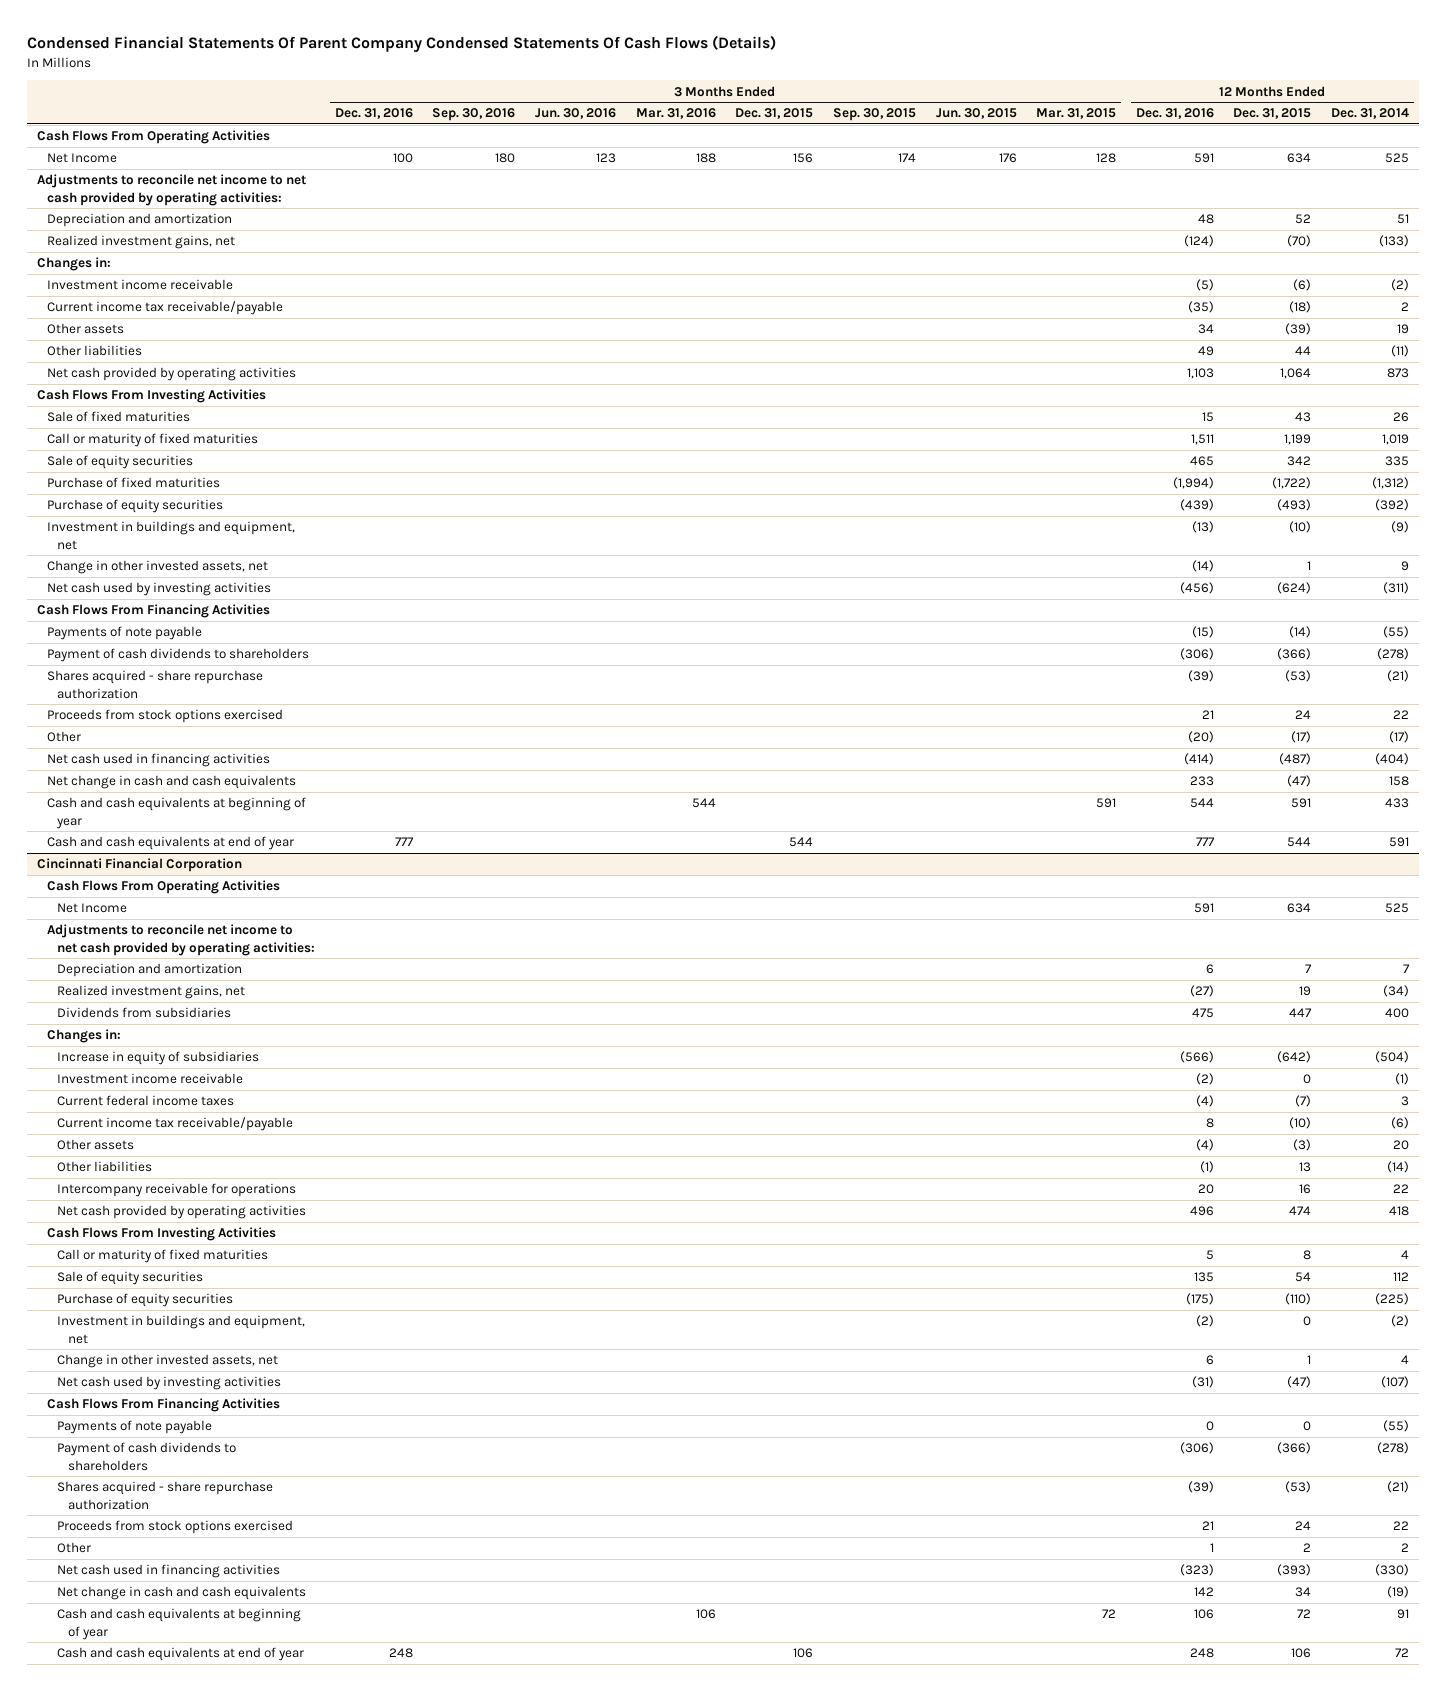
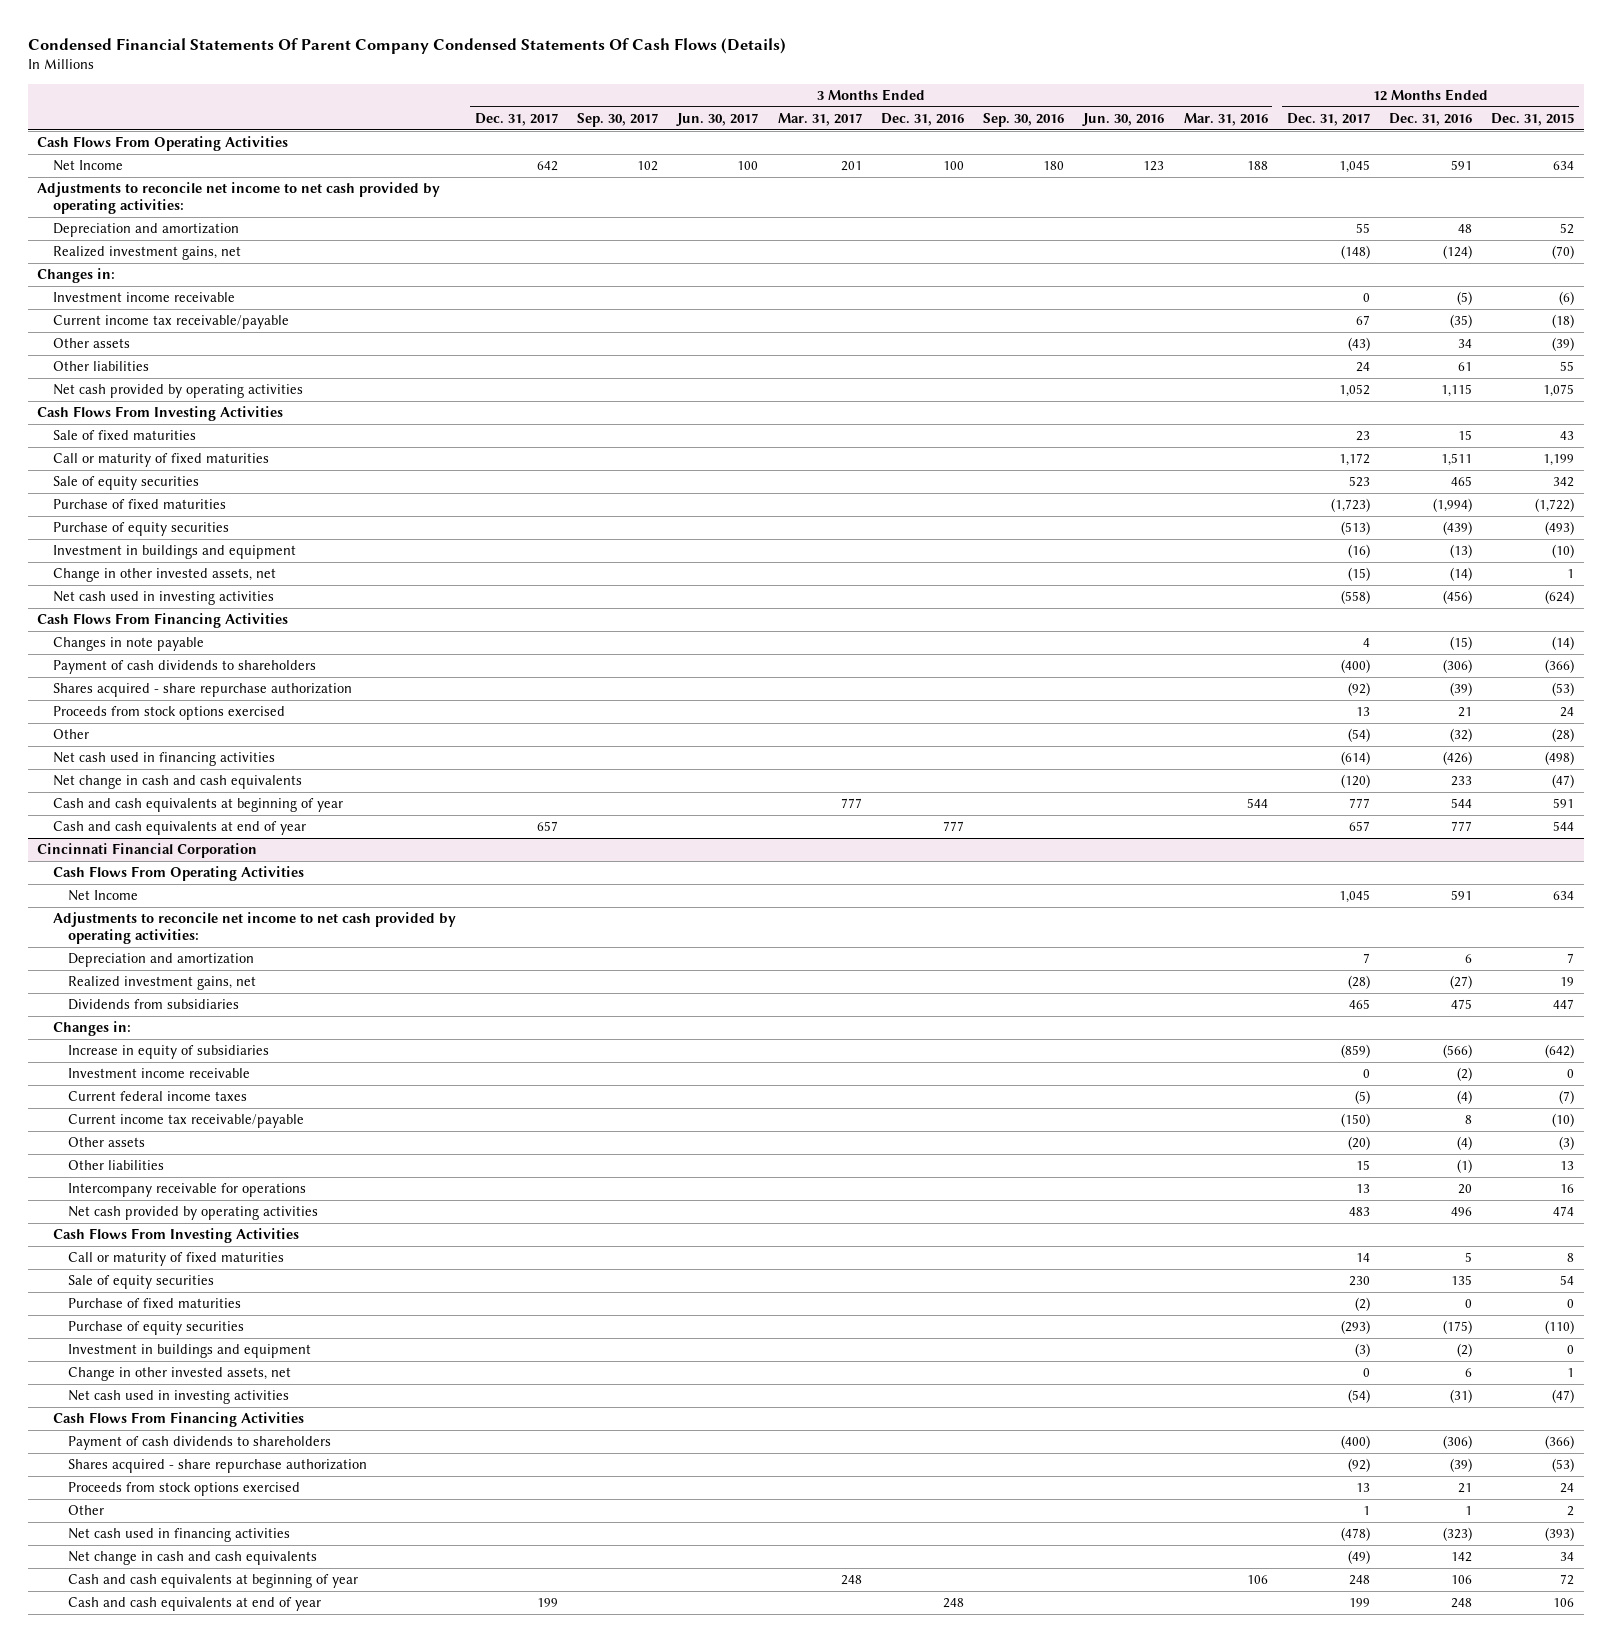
[735,108,814,120] Dec. 31, 2015 -> none
[832,108,916,122] Sep. 30, 2015 -> none
[935,108,1017,120] Jun. 30, 2015 -> none
[1036,108,1117,120] Mar. 31, 2015 -> none
[1330,108,1409,120] Dec. 31, 2014 -> none
none -> [474,112,558,126] Dec. 31, 2017
none -> [577,112,659,127] Sep. 30, 2017
none -> [676,112,759,126] Jun. 30, 2017
none -> [777,112,862,126] Mar. 31, 2017
none -> [1286,112,1370,126] Dec. 31, 2017
[1197,346,1214,357] 49 -> [1458,362,1473,372] 61
[1295,346,1312,356] 44 -> [1560,361,1575,372] 55
[1186,368,1214,380] 1,103 -> [1441,384,1473,398] 1,115
[1280,368,1312,380] 1,064 -> [1543,384,1575,398] 1,075
[46,521,295,550] Investment in buildings and equipment, net -> [52,545,296,560] Investment in buildings and equipment
[46,582,271,597] Net cash used by investing activities -> [52,591,274,606] Net cash used in investing activities
[46,626,202,641] Payments of note payable -> [52,637,204,652] Changes in note payable
[1187,731,1214,744] (20) -> [1450,728,1473,743] (32)
[1291,731,1312,744] (17) -> [1552,728,1575,743] (28)
[1183,753,1214,766] (414) -> [1443,751,1473,766] (426)
[1279,753,1312,766] (487) -> [1545,751,1575,766] (498)
none -> [67,1298,241,1309] Purchase of fixed maturities
[57,1315,306,1344] Investment in buildings and equipment, net -> [67,1344,311,1359] Investment in buildings and equipment
[57,1376,282,1391] Net cash used by investing activities -> [67,1390,289,1405] Net cash used in investing activities
[57,1420,213,1435] Payments of note payable -> none

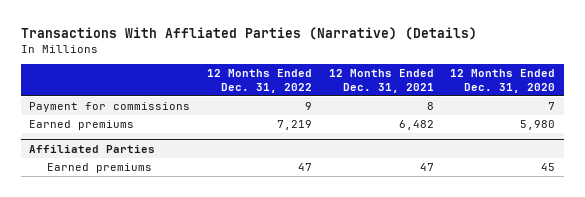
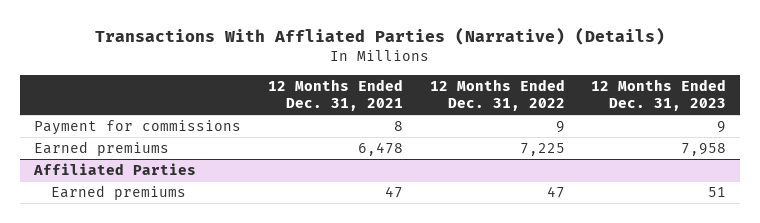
[450,69,556,93] 12 Months Ended Dec. 31, 2020 -> none
none -> [591,79,727,112] 12 Months Ended Dec. 31, 2023
[276,119,312,130] 7,219 -> [519,142,565,156] 7,225
[398,119,434,130] 6,482 -> [357,141,403,156] 6,478

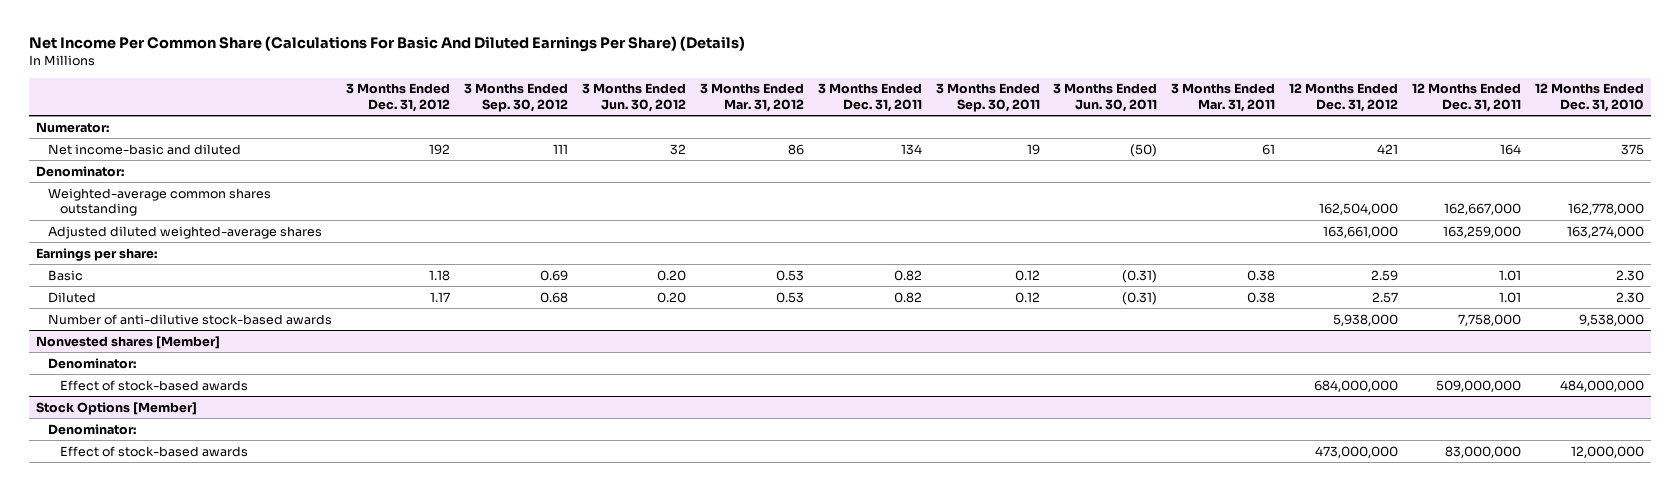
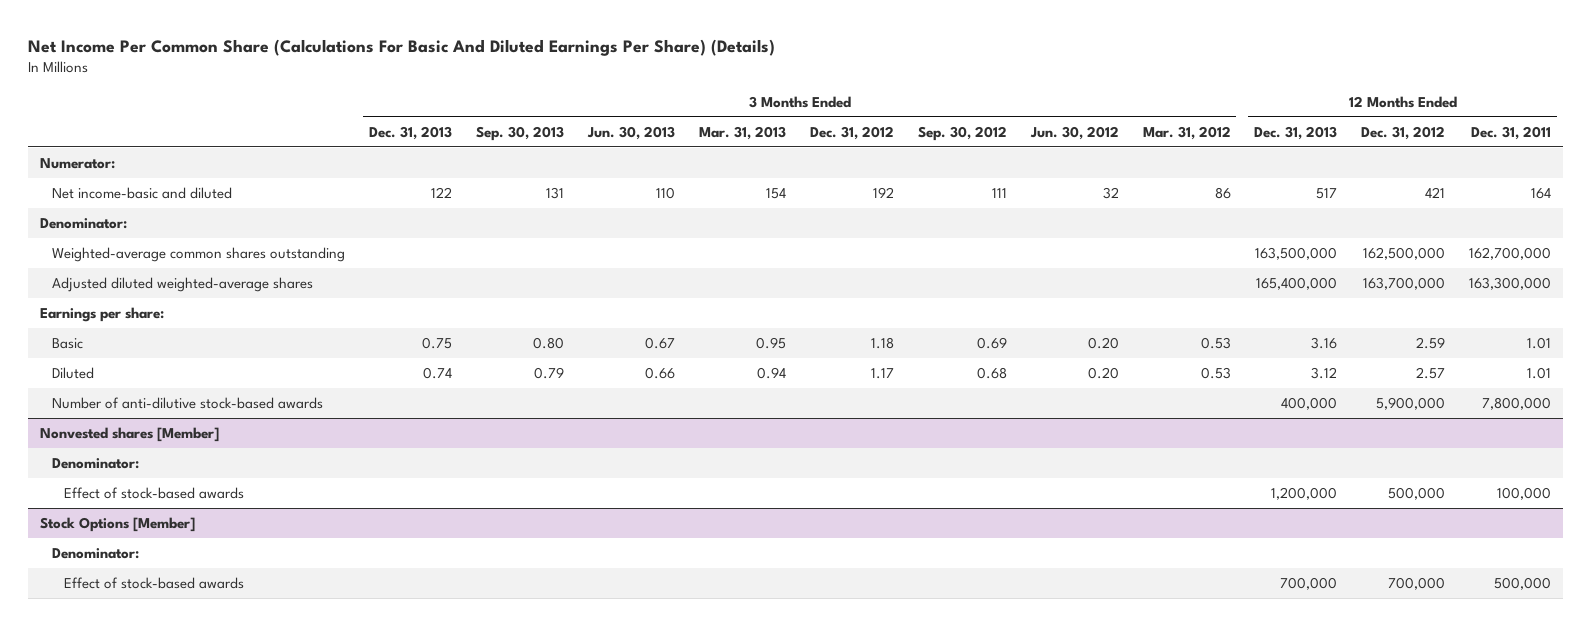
[817,83,922,112] 3 Months Ended Dec. 31, 2011 -> none
[935,83,1040,112] 3 Months Ended Sep. 30, 2011 -> none
[1053,83,1158,112] 3 Months Ended Jun. 30, 2011 -> none
[1171,83,1276,112] 3 Months Ended Mar. 31, 2011 -> none
[1535,83,1645,112] 12 Months Ended Dec. 31, 2010 -> none
none -> [369,125,453,140] Dec. 31, 2013
none -> [476,125,565,141] Sep. 30, 2013
none -> [586,125,675,140] Jun. 30, 2013
none -> [698,125,786,140] Mar. 31, 2013
none -> [1254,125,1338,140] Dec. 31, 2013
[1319,203,1399,216] 162,504,000 -> [1363,246,1446,260] 162,500,000
[1444,203,1522,216] 162,667,000 -> [1469,246,1552,260] 162,700,000
[1323,225,1399,238] 163,661,000 -> [1363,276,1446,290] 163,700,000
[1443,225,1522,238] 163,259,000 -> [1469,276,1552,290] 163,300,000
[1333,313,1399,326] 5,938,000 -> [1376,396,1446,410] 5,900,000
[1458,313,1522,326] 7,758,000 -> [1482,396,1552,410] 7,800,000
[1314,379,1399,392] 684,000,000 -> [1388,486,1446,500] 500,000
[1436,379,1522,392] 509,000,000 -> [1497,486,1552,500] 100,000
[1315,445,1399,458] 473,000,000 -> [1388,576,1446,590] 700,000
[1445,445,1522,458] 83,000,000 -> [1494,576,1552,590] 500,000

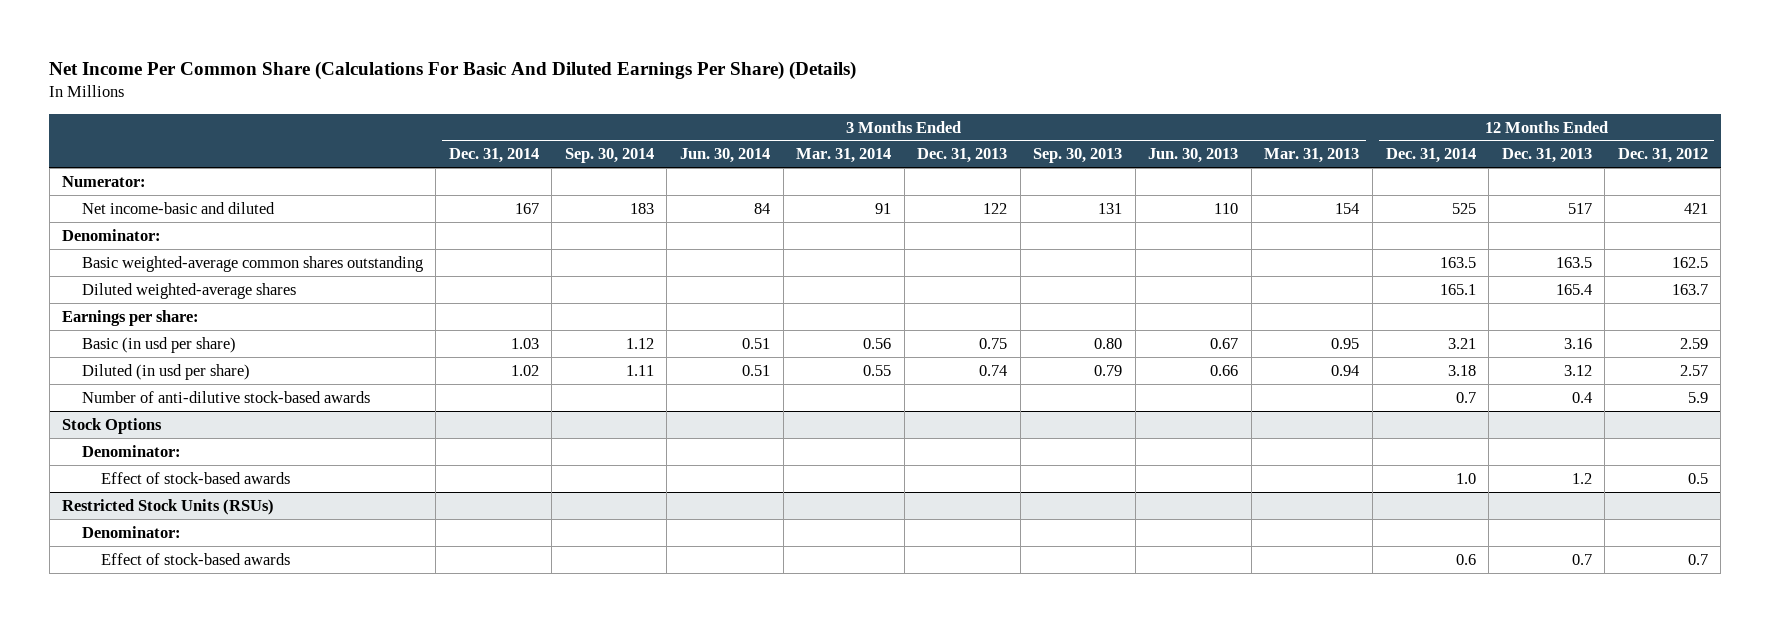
[809,125,894,140] Dec. 31, 2012 -> none
[917,125,1007,141] Sep. 30, 2012 -> none
[1029,125,1119,140] Jun. 30, 2012 -> none
[1142,125,1231,140] Mar. 31, 2012 -> none
[1471,125,1552,140] Dec. 31, 2011 -> none
none -> [448,148,539,164] Dec. 31, 2014
none -> [564,148,654,164] Sep. 30, 2014
none -> [680,148,771,164] Jun. 30, 2014
none -> [796,148,892,164] Mar. 31, 2014
none -> [1385,148,1476,164] Dec. 31, 2014
[52,246,346,262] Weighted-average common shares outstanding -> [81,255,423,272] Basic weighted-average common shares outstanding
[1255,246,1338,260] 163,500,000 -> [1555,256,1592,268] 163.5
[1363,246,1446,260] 162,500,000 -> [1671,256,1708,268] 162.5
[52,276,314,292] Adjusted diluted weighted-average shares -> [81,282,296,299] Diluted weighted-average shares
[1256,276,1338,290] 165,400,000 -> [1555,283,1592,295] 165.4
[1363,276,1446,290] 163,700,000 -> [1671,283,1708,295] 163.7
[40,426,220,442] Nonvested shares [Member] -> none
[52,337,84,349] Basic -> [81,336,236,353] Basic (in usd per share)
[52,366,95,379] Diluted -> [81,363,250,380] Diluted (in usd per share)
[1281,396,1338,410] 400,000 -> [1571,391,1592,403] 0.4
[1376,396,1446,410] 5,900,000 -> [1687,391,1708,403] 5.9
none -> [62,417,163,434] Stock Options
[40,516,196,532] Stock Options [Member] -> none
[1271,486,1338,500] 1,200,000 -> [1571,472,1592,484] 1.2
[1388,486,1446,500] 500,000 -> [1687,472,1708,484] 0.5
none -> [62,498,275,515] Restricted Stock Units (RSUs)
[1280,576,1338,590] 700,000 -> [1571,553,1592,565] 0.7
[1388,576,1446,590] 700,000 -> [1687,553,1708,565] 0.7

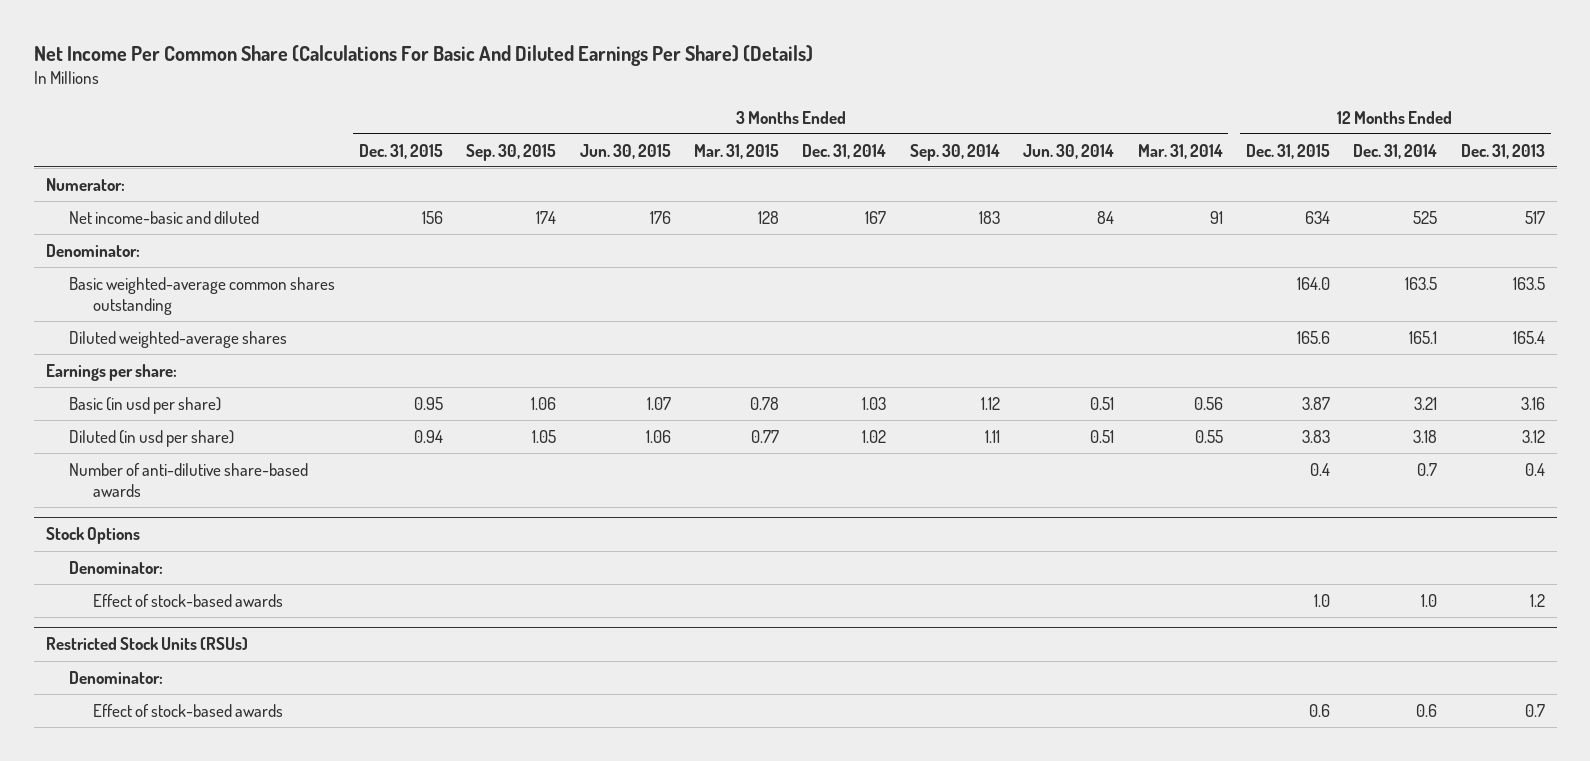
[917,148,1008,164] Dec. 31, 2013 -> none
[1033,148,1123,164] Sep. 30, 2013 -> none
[1148,148,1239,164] Jun. 30, 2013 -> none
[1264,148,1360,164] Mar. 31, 2013 -> none
[1617,148,1708,164] Dec. 31, 2012 -> none
none -> [358,143,443,159] Dec. 31, 2015
none -> [466,143,557,161] Sep. 30, 2015
none -> [579,143,671,159] Jun. 30, 2015
none -> [693,143,779,159] Mar. 31, 2015
none -> [1246,143,1331,159] Dec. 31, 2015
[81,390,370,403] Number of anti-dilutive stock-based awards -> [69,462,309,498] Number of anti-dilutive share-based awards

